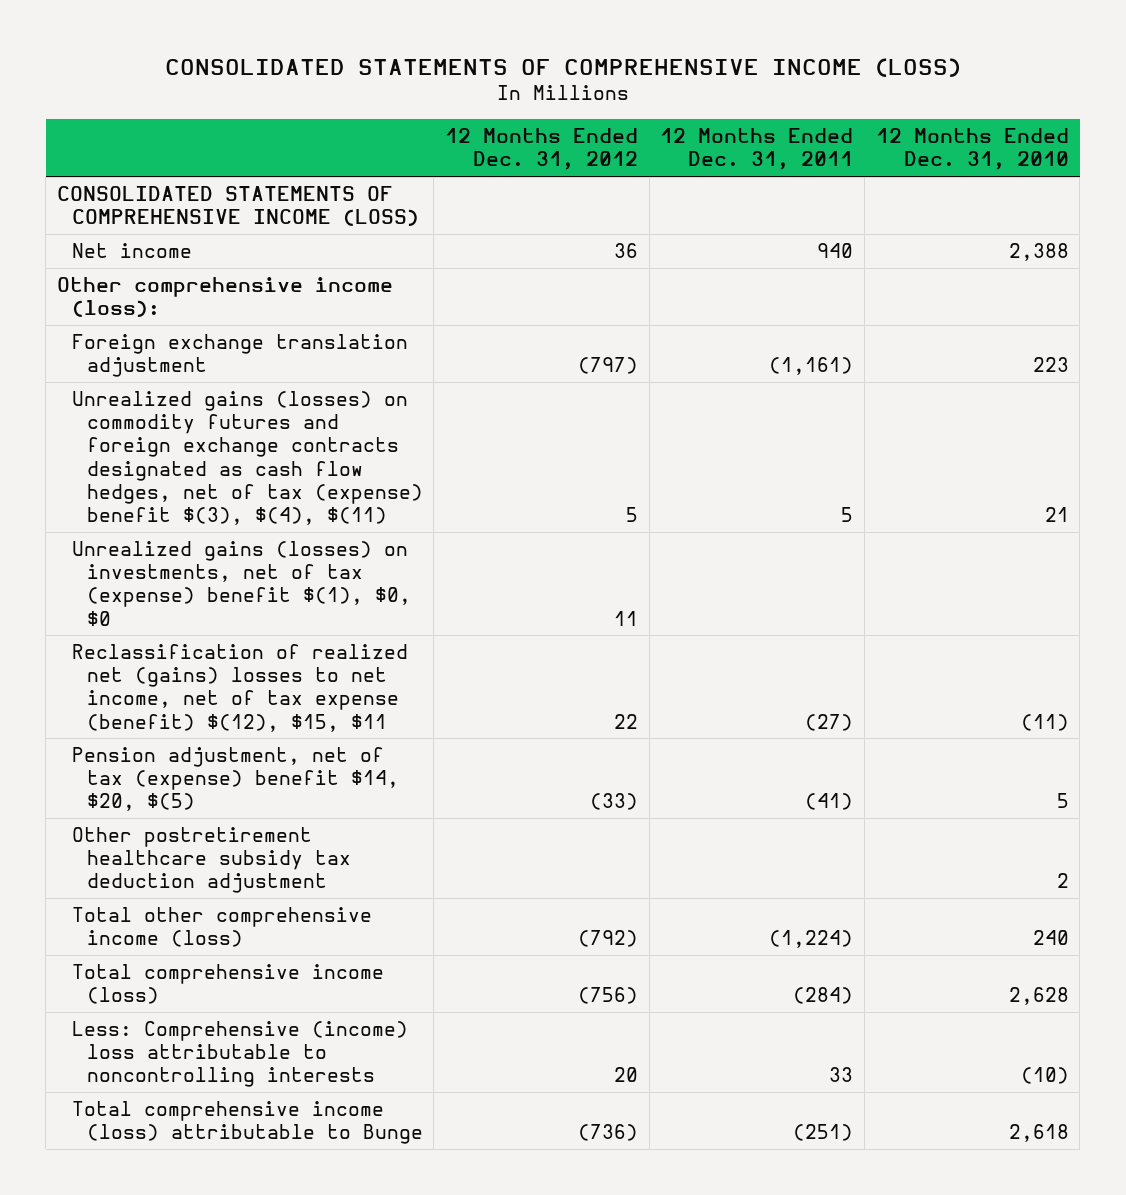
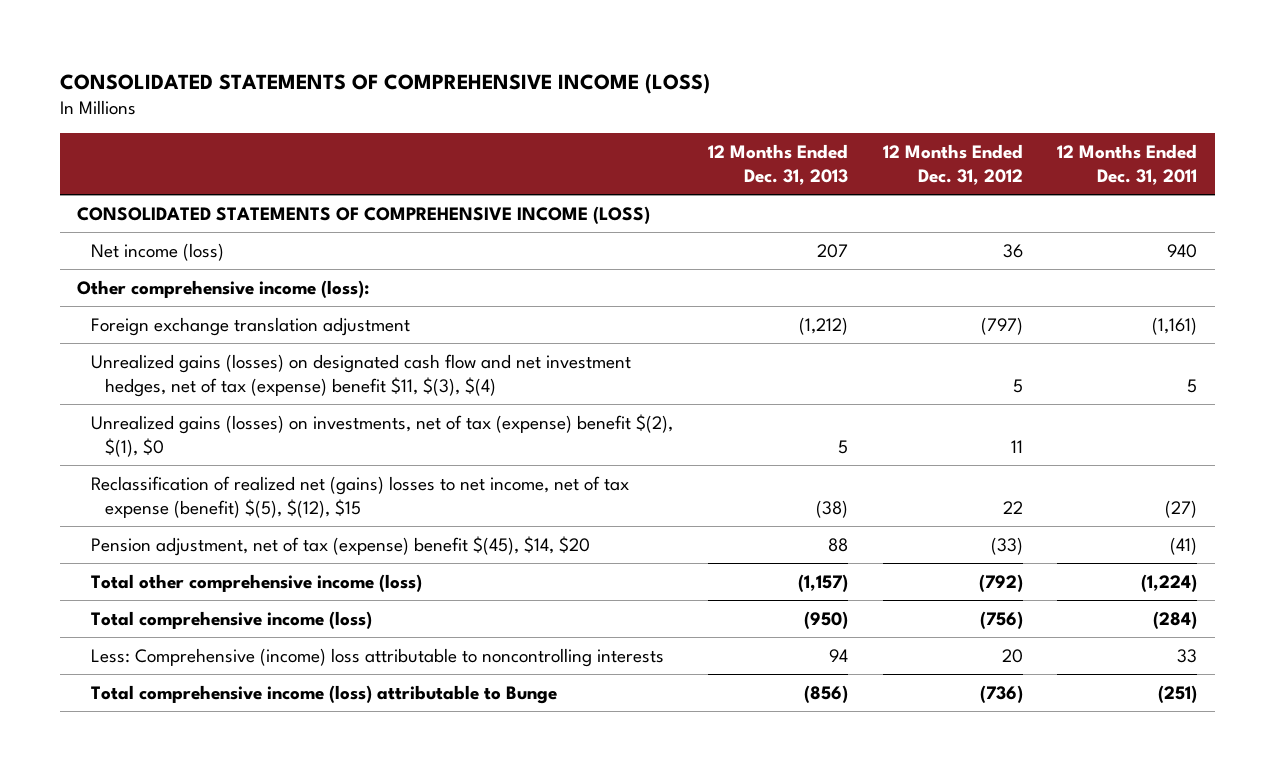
[875,128,1069,171] 12 Months Ended Dec. 31, 2010 -> none
none -> [707,144,848,186] 12 Months Ended Dec. 31, 2013
[71,243,192,259] Net income -> [91,242,225,261] Net income (loss)
[71,827,351,894] Other postretirement healthcare subsidy tax deduction adjustment -> none
[71,391,423,525] Unrealized gains (losses) on commodity futures and foreign exchange contracts designated as cash flow hedges, net of tax (expense) benefit $(3), $(4), $(11) -> [91,353,632,397] Unrealized gains (losses) on designated cash flow and net investment hedges, net of tax (expense) benefit $11, $(3), $(4)
[71,541,411,626] Unrealized gains (losses) on investments, net of tax (expense) benefit $(1), $0, $0 -> [91,413,674,457] Unrealized gains (losses) on investments, net of tax (expense) benefit $(2), $(1), $0
[71,644,408,732] Reclassification of realized net (gains) losses to net income, net of tax expense (benefit) $(12), $15, $11 -> [91,475,630,518] Reclassification of realized net (gains) losses to net income, net of tax expense (benefit) $(5), $(12), $15
[71,747,399,812] Pension adjustment, net of tax (expense) benefit $14, $20, $(5) -> [91,535,591,556] Pension adjustment, net of tax (expense) benefit $(45), $14, $20

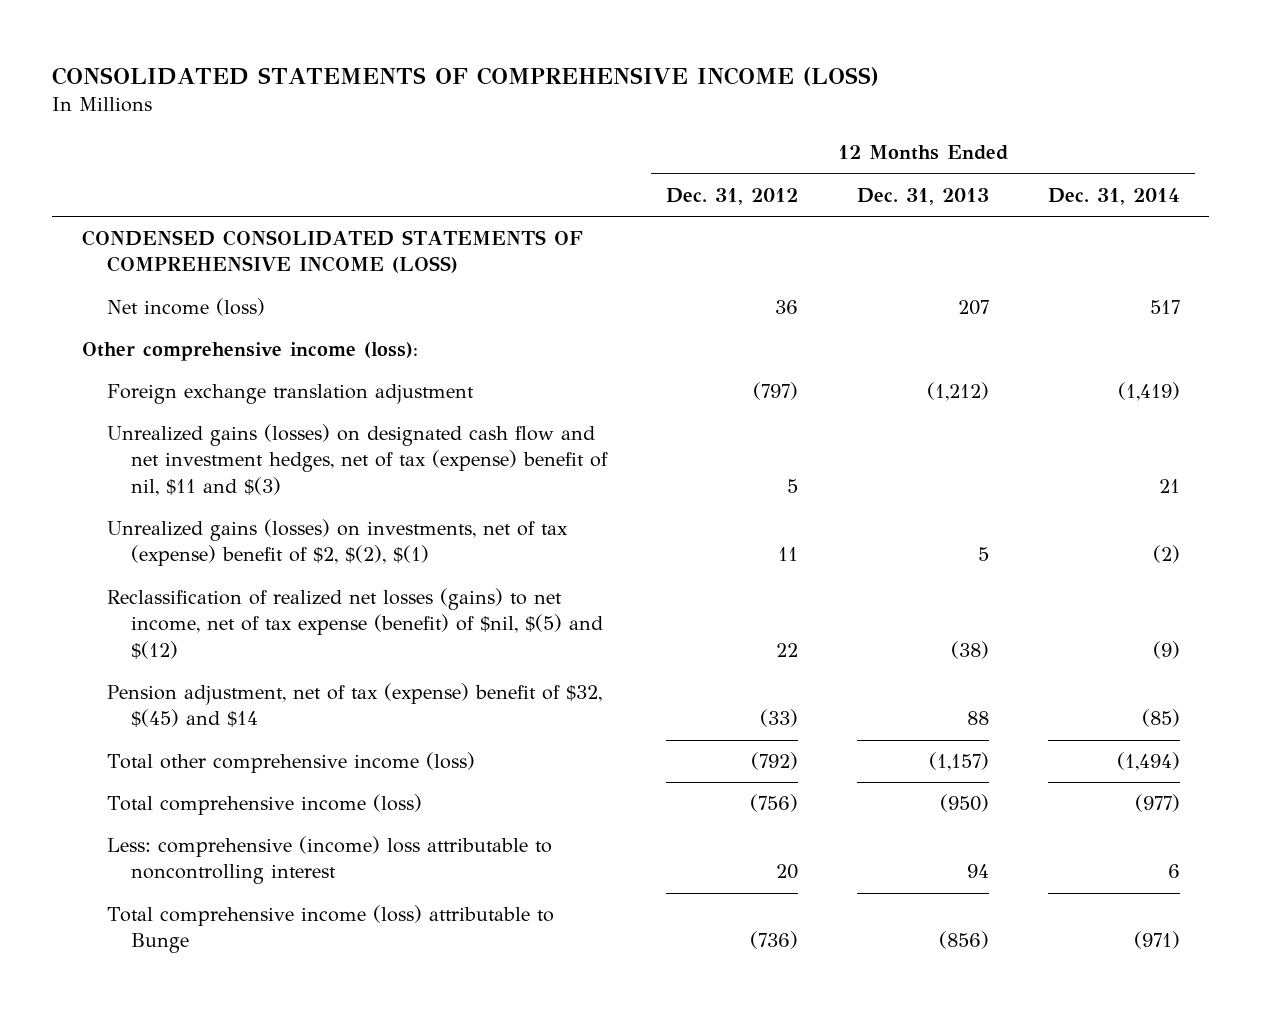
[1057,144,1198,186] 12 Months Ended Dec. 31, 2011 -> none
none -> [1047,187,1180,205] Dec. 31, 2014
[76,205,650,224] CONSOLIDATED STATEMENTS OF COMPREHENSIVE INCOME (LOSS) -> [81,230,583,274] CONDENSED CONSOLIDATED STATEMENTS OF COMPREHENSIVE INCOME (LOSS)
[91,353,632,397] Unrealized gains (losses) on designated cash flow and net investment hedges, net of tax (expense) benefit $11, $(3), $(4) -> [106,424,609,496] Unrealized gains (losses) on designated cash flow and net investment hedges, net of tax (expense) benefit of nil, $11 and $(3)
[91,413,674,457] Unrealized gains (losses) on investments, net of tax (expense) benefit $(2), $(1), $0 -> [106,519,568,567] Unrealized gains (losses) on investments, net of tax (expense) benefit of $2, $(2), $(1)
[91,475,630,518] Reclassification of realized net (gains) losses to net income, net of tax expense (benefit) $(5), $(12), $15 -> [106,588,604,659] Reclassification of realized net losses (gains) to net income, net of tax expense (benefit) of $nil, $(5) and $(12)
[91,535,591,556] Pension adjustment, net of tax (expense) benefit $(45), $14, $20 -> [106,683,602,728] Pension adjustment, net of tax (expense) benefit of $32, $(45) and $14
[91,647,665,667] Less: Comprehensive (income) loss attributable to noncontrolling interests -> [106,836,552,885] Less: comprehensive (income) loss attributable to noncontrolling interest

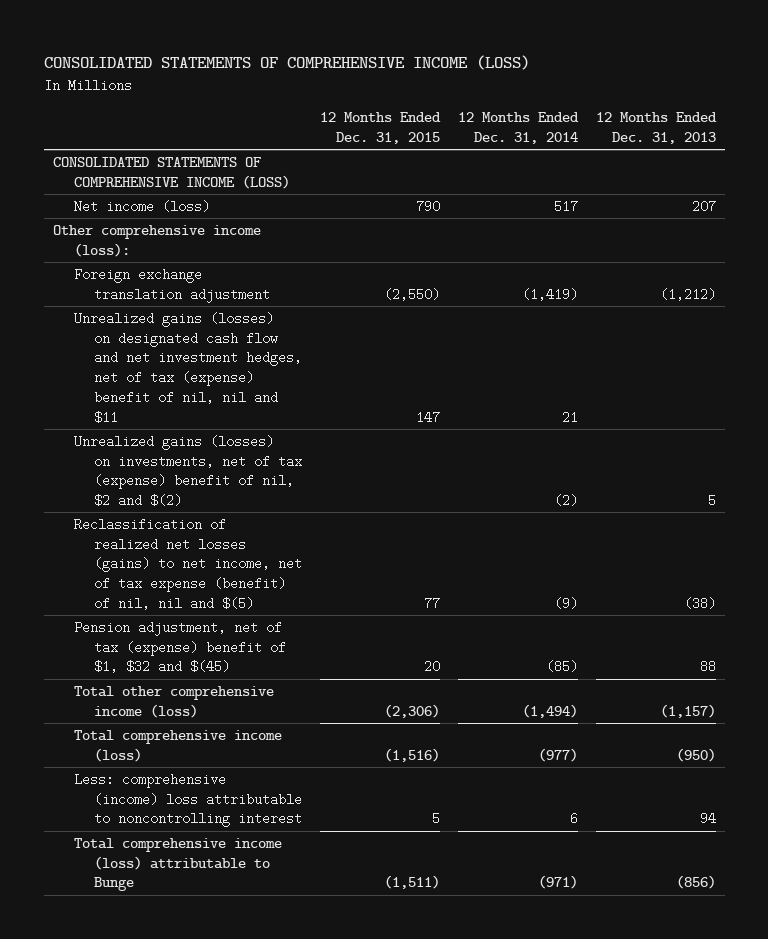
[666,187,799,205] Dec. 31, 2012 -> none
none -> [320,112,442,145] 12 Months Ended Dec. 31, 2015
[81,230,583,274] CONDENSED CONSOLIDATED STATEMENTS OF COMPREHENSIVE INCOME (LOSS) -> [52,156,290,189] CONSOLIDATED STATEMENTS OF COMPREHENSIVE INCOME (LOSS)
[106,424,609,496] Unrealized gains (losses) on designated cash flow and net investment hedges, net of tax (expense) benefit of nil, $11 and $(3) -> [73,311,303,424] Unrealized gains (losses) on designated cash flow and net investment hedges, net of tax (expense) benefit of nil, nil and $11
[106,519,568,567] Unrealized gains (losses) on investments, net of tax (expense) benefit of $2, $(2), $(1) -> [73,434,303,508] Unrealized gains (losses) on investments, net of tax (expense) benefit of nil, $2 and $(2)
[106,588,604,659] Reclassification of realized net losses (gains) to net income, net of tax expense (benefit) of $nil, $(5) and $(12) -> [73,517,303,610] Reclassification of realized net losses (gains) to net income, net of tax expense (benefit) of nil, nil and $(5)
[106,683,602,728] Pension adjustment, net of tax (expense) benefit of $32, $(45) and $14 -> [73,620,287,674] Pension adjustment, net of tax (expense) benefit of $1, $32 and $(45)

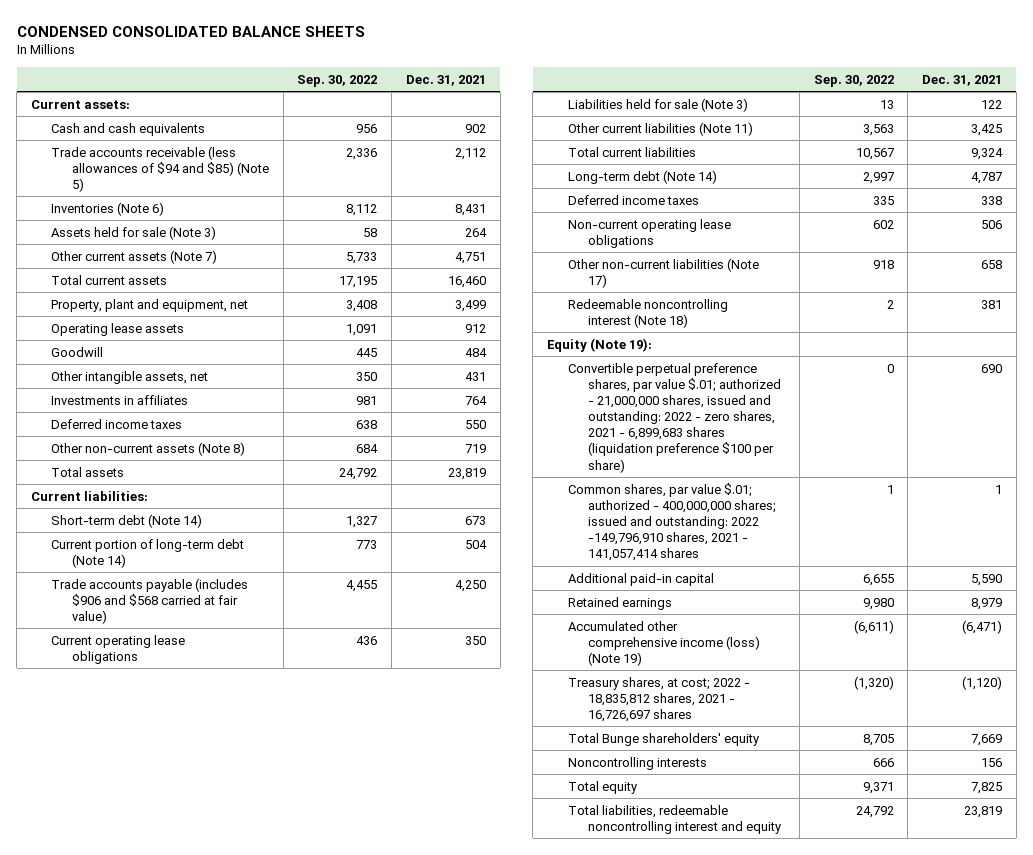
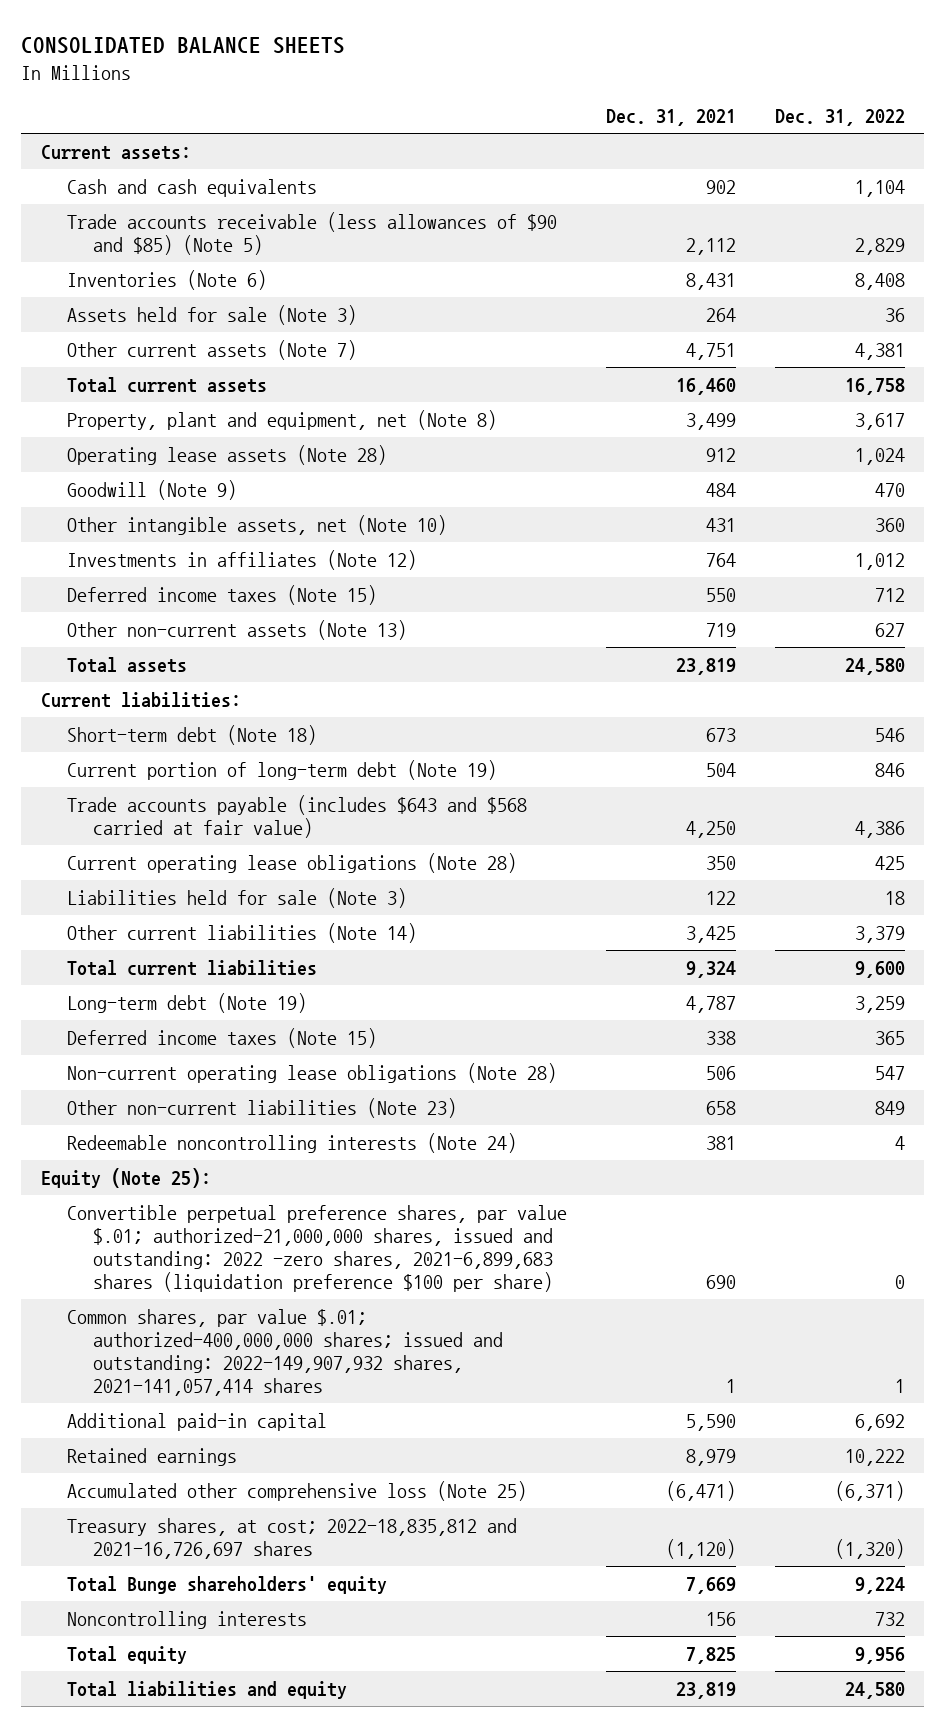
[16,25,365,37] CONDENSED CONSOLIDATED BALANCE SHEETS -> [21,36,346,54] CONSOLIDATED BALANCE SHEETS
[297,75,378,88] Sep. 30, 2022 -> none
none -> [774,109,905,127] Dec. 31, 2022
[51,145,269,192] Trade accounts receivable (less allowances of $94 and $85) (Note 5) -> [66,211,557,255] Trade accounts receivable (less allowances of $90 and $85) (Note 5)
[51,298,249,312] Property, plant and equipment, net -> [66,409,497,430] Property, plant and equipment, net (Note 8)
[51,322,185,336] Operating lease assets -> [66,444,387,465] Operating lease assets (Note 28)
[51,346,104,357] Goodwill -> [66,479,237,500] Goodwill (Note 9)
[51,370,209,384] Other intangible assets, net -> [66,514,447,535] Other intangible assets, net (Note 10)
[51,394,189,405] Investments in affiliates -> [66,549,417,570] Investments in affiliates (Note 12)
[51,418,183,429] Deferred income taxes -> [66,584,377,605] Deferred income taxes (Note 15)
[51,441,246,456] Other non-current assets (Note 8) -> [66,619,407,640] Other non-current assets (Note 13)
[51,513,203,528] Short-term debt (Note 14) -> [66,724,317,745] Short-term debt (Note 18)
[51,538,245,568] Current portion of long-term debt (Note 14) -> [66,759,497,780] Current portion of long-term debt (Note 19)
[51,577,249,624] Trade accounts payable (includes $906 and $568 carried at fair value) -> [66,794,527,838] Trade accounts payable (includes $643 and $568 carried at fair value)
[51,634,186,664] Current operating lease obligations -> [66,852,517,873] Current operating lease obligations (Note 28)
[567,121,753,136] Other current liabilities (Note 11) -> [66,922,417,943] Other current liabilities (Note 14)
[567,169,717,184] Long-term debt (Note 14) -> [66,992,307,1013] Long-term debt (Note 19)
[567,194,699,205] Deferred income taxes -> [66,1027,377,1048] Deferred income taxes (Note 15)
[567,218,731,248] Non-current operating lease obligations -> [66,1062,557,1083] Non-current operating lease obligations (Note 28)
[567,257,759,288] Other non-current liabilities (Note 17) -> [66,1097,457,1118] Other non-current liabilities (Note 23)
[567,298,728,328] Redeemable noncontrolling interest (Note 18) -> [66,1132,517,1153] Redeemable noncontrolling interests (Note 24)
[547,337,653,352] Equity (Note 19): -> [40,1167,211,1188] Equity (Note 25):
[567,362,781,473] Convertible perpetual preference shares, par value $.01; authorized - 21,000,000 shares, issued and outstanding: 2022 - zero shares, 2021 - 6,899,683 shares (liquidation preference $100 per share) -> [66,1204,567,1292] Convertible perpetual preference shares, par value $.01; authorized-21,000,000 shares, issued and outstanding: 2022 -zero shares, 2021-6,899,683 shares (liquidation preference $100 per share)
[567,482,776,562] Common shares, par value $.01; authorized - 400,000,000 shares; issued and outstanding: 2022 -149,796,910 shares, 2021 - 141,057,414 shares -> [66,1308,503,1396] Common shares, par value $.01; authorized-400,000,000 shares; issued and outstanding: 2022-149,907,932 shares, 2021-141,057,414 shares
[567,620,760,666] Accumulated other comprehensive income (loss) (Note 19) -> [66,1480,527,1501] Accumulated other comprehensive loss (Note 25)
[567,676,750,722] Treasury shares, at cost; 2022 - 18,835,812 shares, 2021 - 16,726,697 shares -> [66,1517,517,1559] Treasury shares, at cost; 2022-18,835,812 and 2021-16,726,697 shares
[567,804,781,834] Total liabilities, redeemable noncontrolling interest and equity -> [66,1680,347,1699] Total liabilities and equity

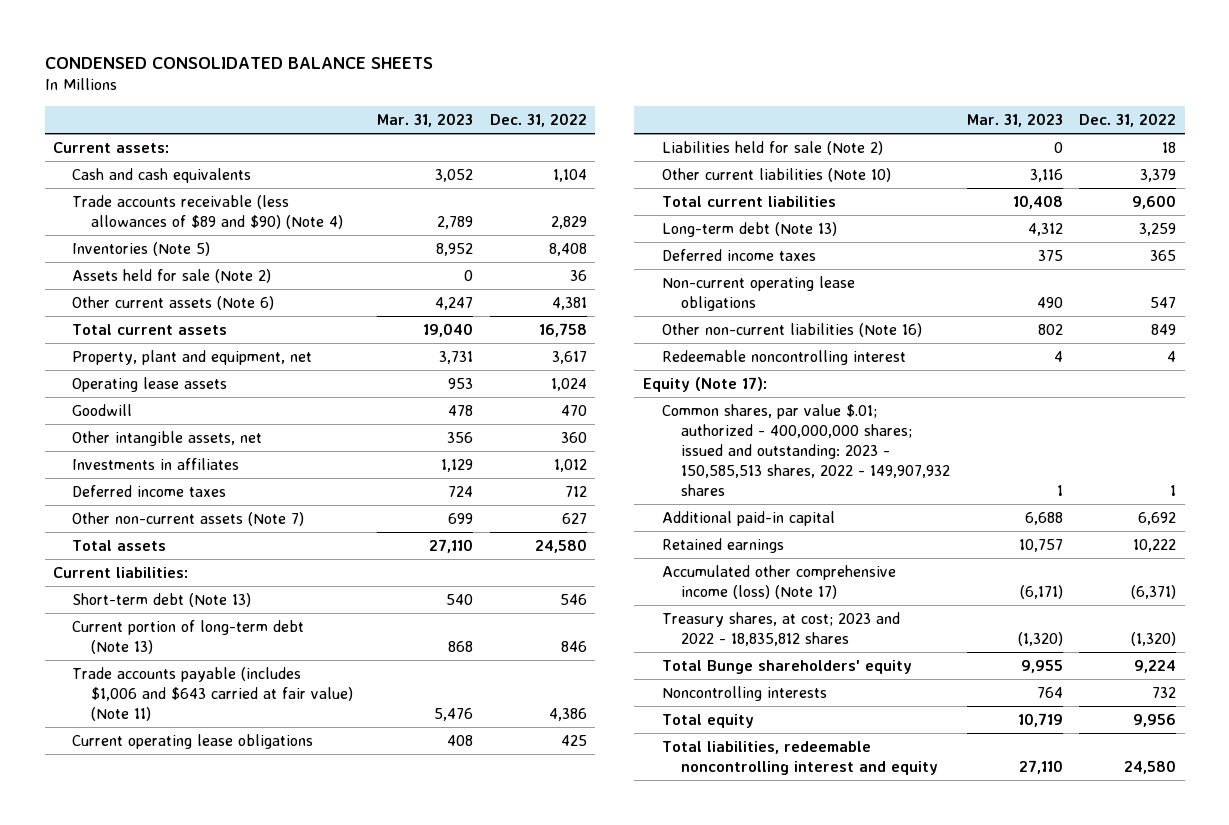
[21,36,346,54] CONSOLIDATED BALANCE SHEETS -> [44,57,433,70] CONDENSED CONSOLIDATED BALANCE SHEETS
[605,109,736,127] Dec. 31, 2021 -> none
none -> [376,113,473,128] Mar. 31, 2023
[66,211,557,255] Trade accounts receivable (less allowances of $90 and $85) (Note 5) -> [72,195,344,229] Trade accounts receivable (less allowances of $89 and $90) (Note 4)
[66,269,267,290] Inventories (Note 6) -> [72,242,211,257] Inventories (Note 5)
[66,304,357,325] Assets held for sale (Note 3) -> [72,269,272,284] Assets held for sale (Note 2)
[66,339,357,360] Other current assets (Note 7) -> [72,296,275,311] Other current assets (Note 6)
[66,409,497,430] Property, plant and equipment, net (Note 8) -> [72,350,313,366] Property, plant and equipment, net
[66,444,387,465] Operating lease assets (Note 28) -> [72,377,228,393] Operating lease assets
[66,479,237,500] Goodwill (Note 9) -> [72,404,133,417] Goodwill
[66,514,447,535] Other intangible assets, net (Note 10) -> [72,431,263,447] Other intangible assets, net
[66,549,417,570] Investments in affiliates (Note 12) -> [72,458,240,471] Investments in affiliates
[66,584,377,605] Deferred income taxes (Note 15) -> [72,485,227,498] Deferred income taxes
[66,619,407,640] Other non-current assets (Note 13) -> [72,512,305,527] Other non-current assets (Note 7)
[66,724,317,745] Short-term debt (Note 18) -> [72,593,252,608] Short-term debt (Note 13)
[66,759,497,780] Current portion of long-term debt (Note 19) -> [72,620,305,654] Current portion of long-term debt (Note 13)
[66,794,527,838] Trade accounts payable (includes $643 and $568 carried at fair value) -> [72,667,354,721] Trade accounts payable (includes $1,006 and $643 carried at fair value) (Note 11)
[66,852,517,873] Current operating lease obligations (Note 28) -> [72,734,314,750] Current operating lease obligations
[66,887,407,908] Liabilities held for sale (Note 3) -> [661,141,883,156] Liabilities held for sale (Note 2)
[66,922,417,943] Other current liabilities (Note 14) -> [661,168,891,183] Other current liabilities (Note 10)
[66,1204,567,1292] Convertible perpetual preference shares, par value $.01; authorized-21,000,000 shares, issued and outstanding: 2022 -zero shares, 2021-6,899,683 shares (liquidation preference $100 per share) -> none
[66,992,307,1013] Long-term debt (Note 19) -> [661,222,837,238] Long-term debt (Note 13)
[66,1027,377,1048] Deferred income taxes (Note 15) -> [661,249,816,262] Deferred income taxes
[66,1062,557,1083] Non-current operating lease obligations (Note 28) -> [661,276,855,311] Non-current operating lease obligations
[66,1097,457,1118] Other non-current liabilities (Note 23) -> [661,323,922,338] Other non-current liabilities (Note 16)
[66,1132,517,1153] Redeemable noncontrolling interests (Note 24) -> [661,350,906,366] Redeemable noncontrolling interest
[40,1167,211,1188] Equity (Note 25): -> [642,377,767,393] Equity (Note 17):
[66,1308,503,1396] Common shares, par value $.01; authorized-400,000,000 shares; issued and outstanding: 2022-149,907,932 shares, 2021-141,057,414 shares -> [661,404,950,496] Common shares, par value $.01; authorized - 400,000,000 shares; issued and outstanding: 2023 - 150,585,513 shares, 2022 - 149,907,932 shares
[66,1480,527,1501] Accumulated other comprehensive loss (Note 25) -> [661,565,896,599] Accumulated other comprehensive income (loss) (Note 17)
[66,1517,517,1559] Treasury shares, at cost; 2022-18,835,812 and 2021-16,726,697 shares -> [661,612,900,646] Treasury shares, at cost; 2023 and 2022 - 18,835,812 shares
[66,1680,347,1699] Total liabilities and equity -> [661,741,938,775] Total liabilities, redeemable noncontrolling interest and equity

